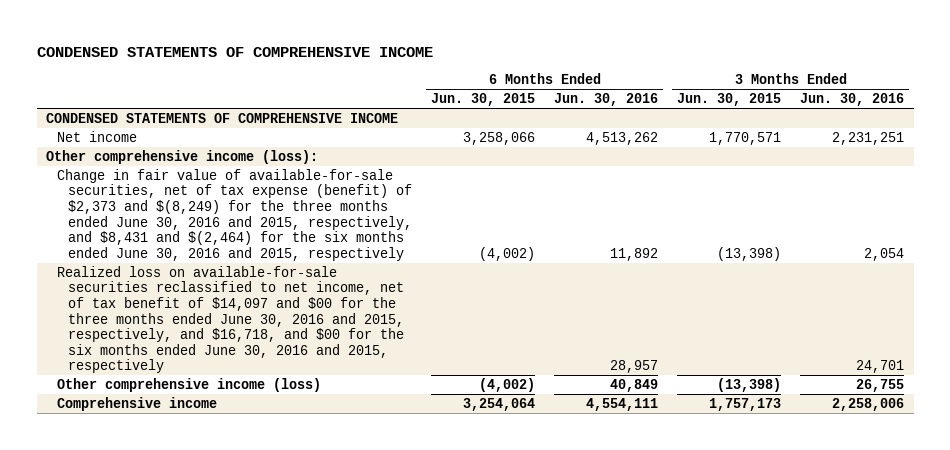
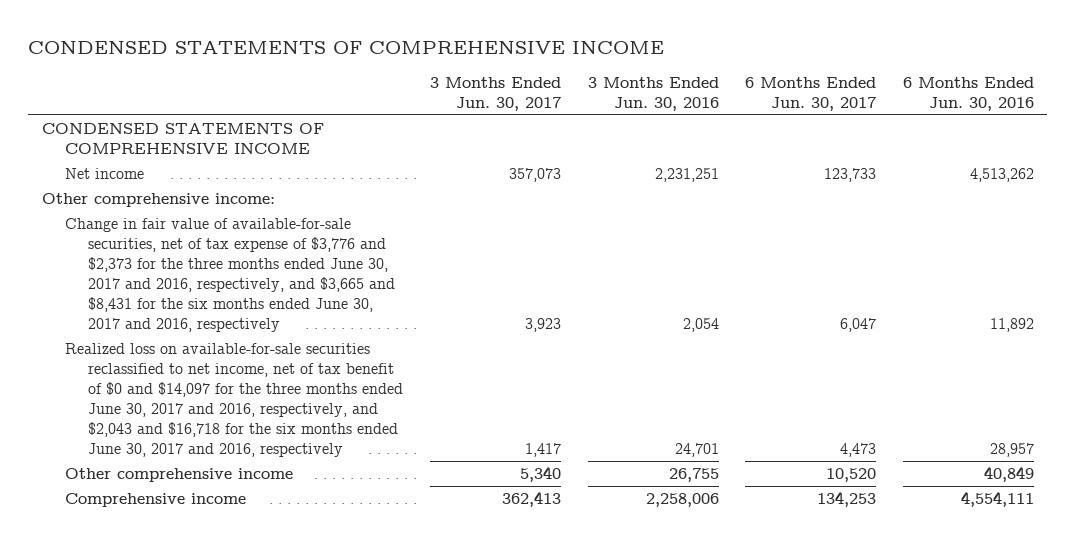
[431,93,536,107] Jun. 30, 2015 -> none
[677,93,782,107] Jun. 30, 2015 -> none
none -> [429,77,561,111] 3 Months Ended Jun. 30, 2017
none -> [745,77,877,111] 6 Months Ended Jun. 30, 2017
[46,149,319,164] Other comprehensive income (loss): -> [41,193,275,208] Other comprehensive income:
[57,168,413,261] Change in fair value of available-for-sale securities, net of tax expense (benefit) of $2,373 and $(8,249) for the three months ended June 30, 2016 and 2015, respectively, and $8,431 and $(2,464) for the six months ended June 30, 2016 and 2015, respectively -> [65,218,396,332] Change in fair value of available-for-sale securities, net of tax expense of $3,776 and $2,373 for the three months ended June 30, 2017 and 2016, respectively, and $3,665 and $8,431 for the six months ended June 30, 2017 and 2016, respectively
[57,265,405,374] Realized loss on available-for-sale securities reclassified to net income, net of tax benefit of $14,097 and $00 for the three months ended June 30, 2016 and 2015, respectively, and $16,718, and $00 for the six months ended June 30, 2016 and 2015, respectively -> [65,343,404,457] Realized loss on available-for-sale securities reclassified to net income, net of tax benefit of $0 and $14,097 for the three months ended June 30, 2017 and 2016, respectively, and $2,043 and $16,718 for the six months ended June 30, 2017 and 2016, respectively
[57,377,322,392] Other comprehensive income (loss) -> [65,468,294,483] Other comprehensive income

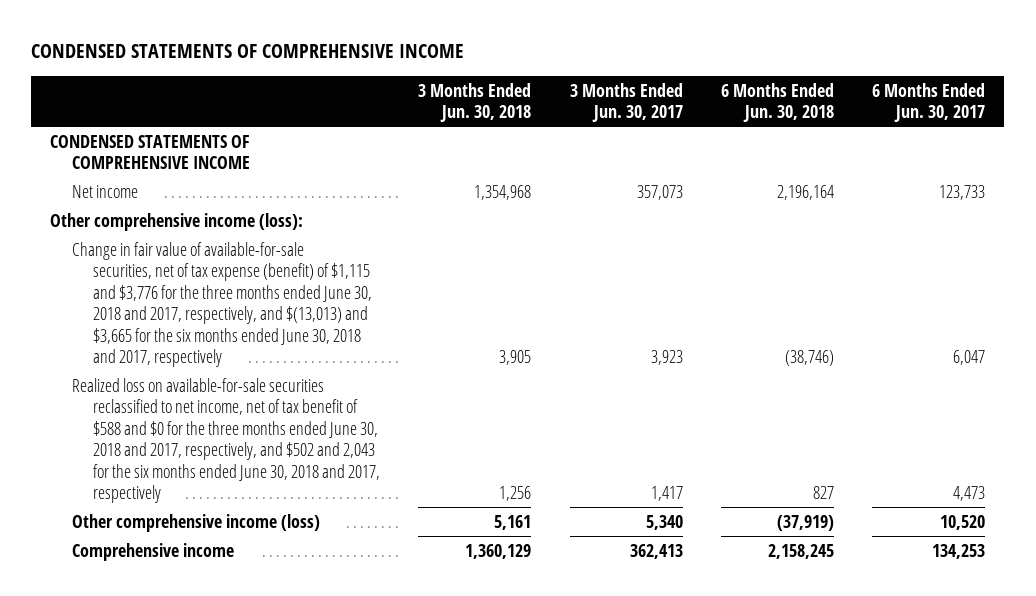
[587,77,719,111] 3 Months Ended Jun. 30, 2016 -> none
[903,77,1035,111] 6 Months Ended Jun. 30, 2016 -> none
none -> [418,82,532,123] 3 Months Ended Jun. 30, 2018
none -> [720,82,834,123] 6 Months Ended Jun. 30, 2018
[41,193,275,208] Other comprehensive income: -> [50,212,304,231] Other comprehensive income (loss):
[65,218,396,332] Change in fair value of available-for-sale securities, net of tax expense of $3,776 and $2,373 for the three months ended June 30, 2017 and 2016, respectively, and $3,665 and $8,431 for the six months ended June 30, 2017 and 2016, respectively -> [71,241,372,368] Change in fair value of available-for-sale securities, net of tax expense (benefit) of $1,115 and $3,776 for the three months ended June 30, 2018 and 2017, respectively, and $(13,013) and $3,665 for the six months ended June 30, 2018 and 2017, respectively
[65,343,404,457] Realized loss on available-for-sale securities reclassified to net income, net of tax benefit of $0 and $14,097 for the three months ended June 30, 2017 and 2016, respectively, and $2,043 and $16,718 for the six months ended June 30, 2017 and 2016, respectively -> [71,377,380,504] Realized loss on available-for-sale securities reclassified to net income, net of tax benefit of $588 and $0 for the three months ended June 30, 2018 and 2017, respectively, and $502 and 2,043 for the six months ended June 30, 2018 and 2017, respectively
[65,468,294,483] Other comprehensive income -> [71,513,320,532] Other comprehensive income (loss)

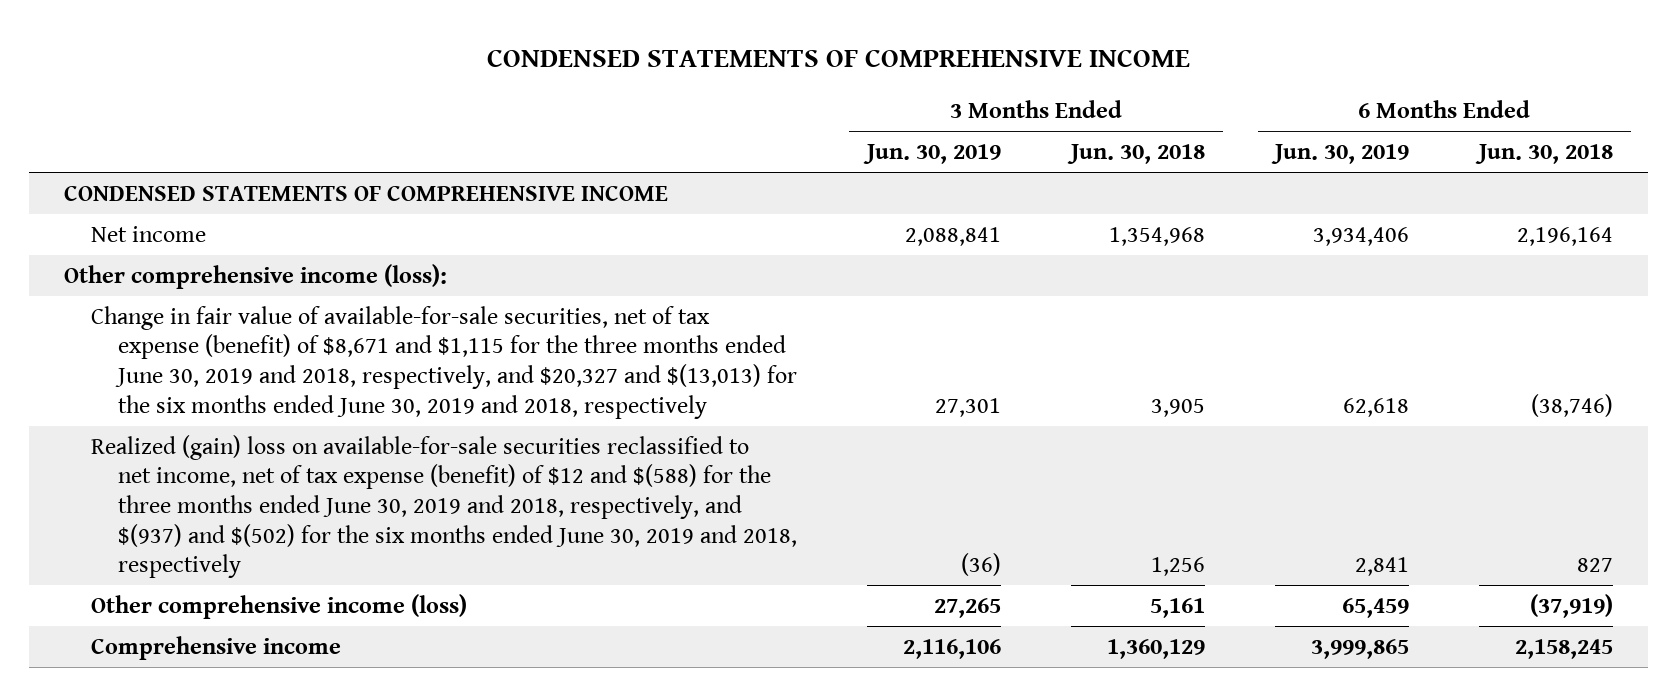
[569,82,683,123] 3 Months Ended Jun. 30, 2017 -> none
[872,82,986,123] 6 Months Ended Jun. 30, 2017 -> none
none -> [862,144,1001,165] Jun. 30, 2019
none -> [1271,144,1410,165] Jun. 30, 2019
[71,241,372,368] Change in fair value of available-for-sale securities, net of tax expense (benefit) of $1,115 and $3,776 for the three months ended June 30, 2018 and 2017, respectively, and $(13,013) and $3,665 for the six months ended June 30, 2018 and 2017, respectively -> [91,305,797,419] Change in fair value of available-for-sale securities, net of tax expense (benefit) of $8,671 and $1,115 for the three months ended June 30, 2019 and 2018, respectively, and $20,327 and $(13,013) for the six months ended June 30, 2019 and 2018, respectively
[71,377,380,504] Realized loss on available-for-sale securities reclassified to net income, net of tax benefit of $588 and $0 for the three months ended June 30, 2018 and 2017, respectively, and $502 and 2,043 for the six months ended June 30, 2018 and 2017, respectively -> [91,434,797,579] Realized (gain) loss on available-for-sale securities reclassified to net income, net of tax expense (benefit) of $12 and $(588) for the three months ended June 30, 2019 and 2018, respectively, and $(937) and $(502) for the six months ended June 30, 2019 and 2018, respectively

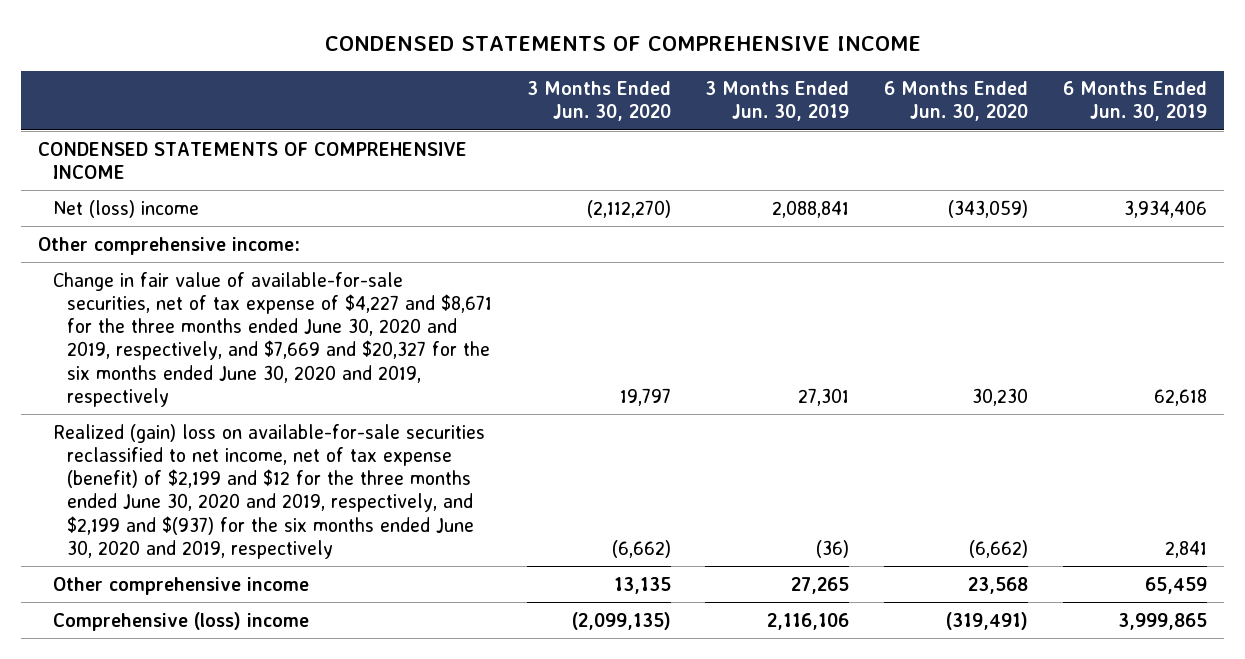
[1067,144,1206,165] Jun. 30, 2018 -> none
[1475,144,1614,165] Jun. 30, 2018 -> none
none -> [526,81,671,122] 3 Months Ended Jun. 30, 2020
none -> [884,81,1029,122] 6 Months Ended Jun. 30, 2020
[91,225,207,242] Net income -> [52,199,199,218] Net (loss) income
[64,263,448,289] Other comprehensive income (loss): -> [38,236,301,255] Other comprehensive income:
[91,305,797,419] Change in fair value of available-for-sale securities, net of tax expense (benefit) of $8,671 and $1,115 for the three months ended June 30, 2019 and 2018, respectively, and $20,327 and $(13,013) for the six months ended June 30, 2019 and 2018, respectively -> [52,271,493,407] Change in fair value of available-for-sale securities, net of tax expense of $4,227 and $8,671 for the three months ended June 30, 2020 and 2019, respectively, and $7,669 and $20,327 for the six months ended June 30, 2020 and 2019, respectively
[91,434,797,579] Realized (gain) loss on available-for-sale securities reclassified to net income, net of tax expense (benefit) of $12 and $(588) for the three months ended June 30, 2019 and 2018, respectively, and $(937) and $(502) for the six months ended June 30, 2019 and 2018, respectively -> [52,423,485,559] Realized (gain) loss on available-for-sale securities reclassified to net income, net of tax expense (benefit) of $2,199 and $12 for the three months ended June 30, 2020 and 2019, respectively, and $2,199 and $(937) for the six months ended June 30, 2020 and 2019, respectively
[91,593,468,619] Other comprehensive income (loss) -> [52,576,309,595] Other comprehensive income
[91,635,342,660] Comprehensive income -> [52,611,309,631] Comprehensive (loss) income

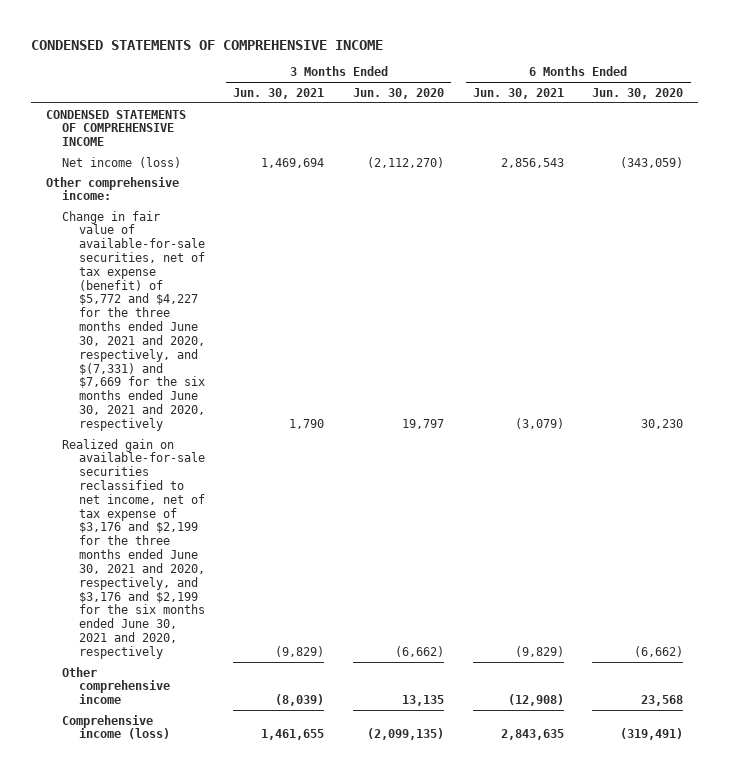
[705,81,850,122] 3 Months Ended Jun. 30, 2019 -> none
[1062,81,1207,122] 6 Months Ended Jun. 30, 2019 -> none
none -> [233,87,325,99] Jun. 30, 2021
none -> [472,87,564,99] Jun. 30, 2021
[52,199,199,218] Net (loss) income -> [62,156,182,168] Net income (loss)
[52,271,493,407] Change in fair value of available-for-sale securities, net of tax expense of $4,227 and $8,671 for the three months ended June 30, 2020 and 2019, respectively, and $7,669 and $20,327 for the six months ended June 30, 2020 and 2019, respectively -> [62,210,205,431] Change in fair value of available-for-sale securities, net of tax expense (benefit) of $5,772 and $4,227 for the three months ended June 30, 2021 and 2020, respectively, and $(7,331) and $7,669 for the six months ended June 30, 2021 and 2020, respectively
[52,423,485,559] Realized (gain) loss on available-for-sale securities reclassified to net income, net of tax expense (benefit) of $2,199 and $12 for the three months ended June 30, 2020 and 2019, respectively, and $2,199 and $(937) for the six months ended June 30, 2020 and 2019, respectively -> [62,438,205,659] Realized gain on available-for-sale securities reclassified to net income, net of tax expense of $3,176 and $2,199 for the three months ended June 30, 2021 and 2020, respectively, and $3,176 and $2,199 for the six months ended June 30, 2021 and 2020, respectively
[52,611,309,631] Comprehensive (loss) income -> [62,714,170,740] Comprehensive income (loss)

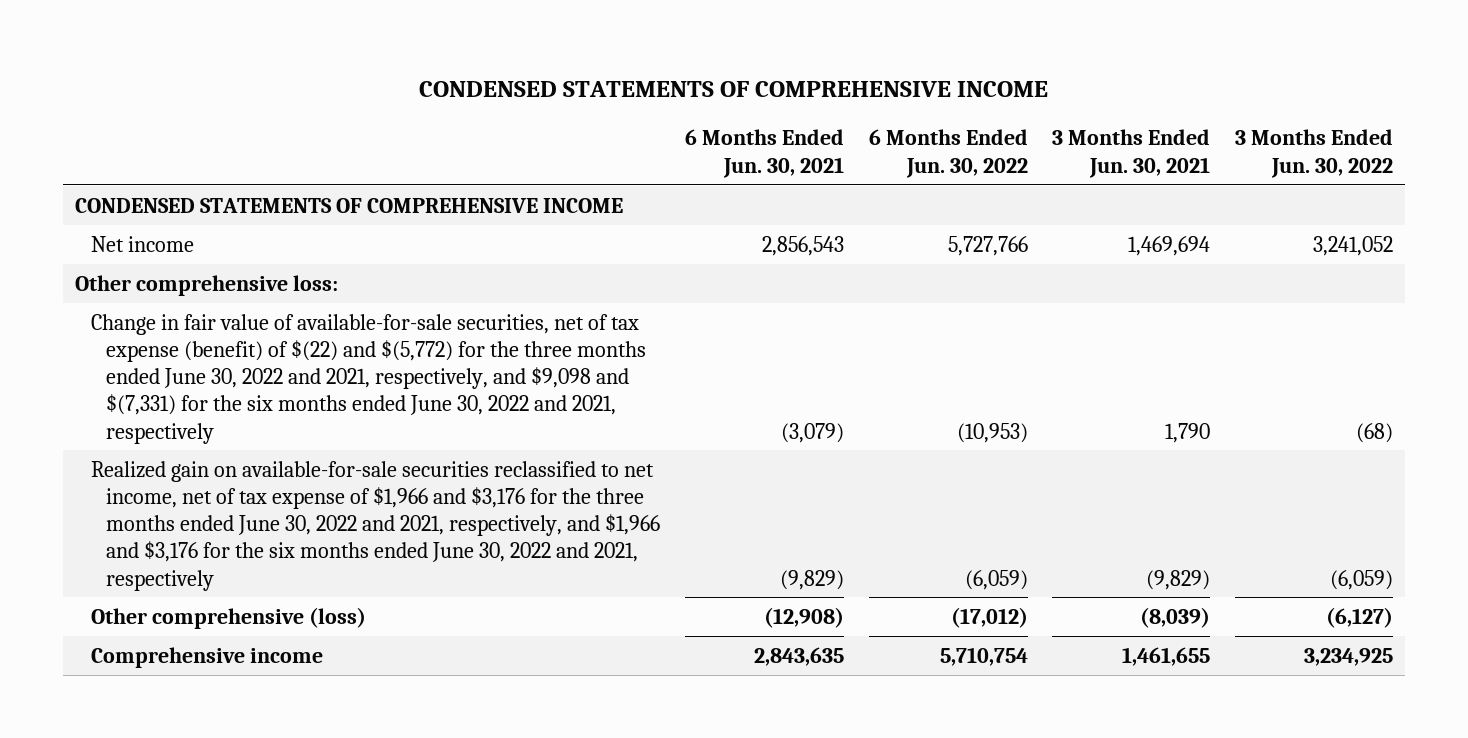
[353,87,445,99] Jun. 30, 2020 -> none
[592,87,684,99] Jun. 30, 2020 -> none
none -> [868,129,1028,178] 6 Months Ended Jun. 30, 2022
none -> [1234,129,1393,178] 3 Months Ended Jun. 30, 2022
[62,156,182,168] Net income (loss) -> [90,235,194,252] Net income
[45,176,179,201] Other comprehensive income: -> [75,274,339,296] Other comprehensive loss:
[62,210,205,431] Change in fair value of available-for-sale securities, net of tax expense (benefit) of $5,772 and $4,227 for the three months ended June 30, 2021 and 2020, respectively, and $(7,331) and $7,669 for the six months ended June 30, 2021 and 2020, respectively -> [90,313,647,444] Change in fair value of available-for-sale securities, net of tax expense (benefit) of $(22) and $(5,772) for the three months ended June 30, 2022 and 2021, respectively, and $9,098 and $(7,331) for the six months ended June 30, 2022 and 2021, respectively
[62,438,205,659] Realized gain on available-for-sale securities reclassified to net income, net of tax expense of $3,176 and $2,199 for the three months ended June 30, 2021 and 2020, respectively, and $3,176 and $2,199 for the six months ended June 30, 2021 and 2020, respectively -> [90,460,661,591] Realized gain on available-for-sale securities reclassified to net income, net of tax expense of $1,966 and $3,176 for the three months ended June 30, 2022 and 2021, respectively, and $1,966 and $3,176 for the six months ended June 30, 2022 and 2021, respectively
[62,666,170,705] Other comprehensive income -> [90,606,366,629] Other comprehensive (loss)
[62,714,170,740] Comprehensive income (loss) -> [90,646,323,668] Comprehensive income

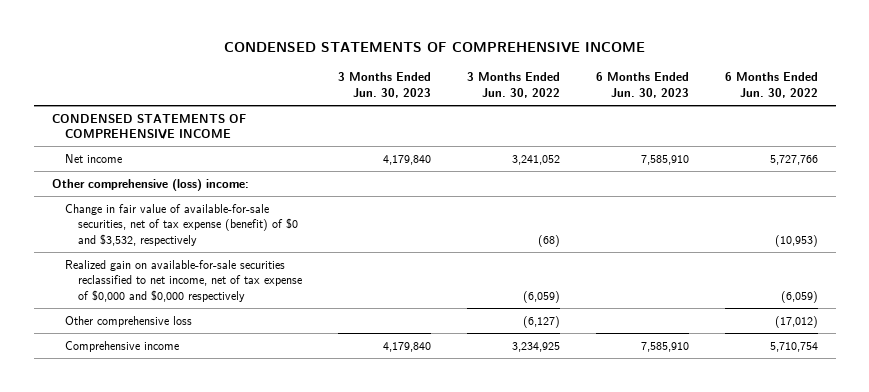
[685,129,845,178] 6 Months Ended Jun. 30, 2021 -> none
[1052,129,1211,178] 3 Months Ended Jun. 30, 2021 -> none
none -> [337,72,431,98] 3 Months Ended Jun. 30, 2023
none -> [595,72,689,98] 6 Months Ended Jun. 30, 2023
[75,274,339,296] Other comprehensive loss: -> [51,178,249,191] Other comprehensive (loss) income:
[90,313,647,444] Change in fair value of available-for-sale securities, net of tax expense (benefit) of $(22) and $(5,772) for the three months ended June 30, 2022 and 2021, respectively, and $9,098 and $(7,331) for the six months ended June 30, 2022 and 2021, respectively -> [64,203,299,246] Change in fair value of available-for-sale securities, net of tax expense (benefit) of $0 and $3,532, respectively
[90,460,661,591] Realized gain on available-for-sale securities reclassified to net income, net of tax expense of $1,966 and $3,176 for the three months ended June 30, 2022 and 2021, respectively, and $1,966 and $3,176 for the six months ended June 30, 2022 and 2021, respectively -> [64,259,303,302] Realized gain on available-for-sale securities reclassified to net income, net of tax expense of $0,000 and $0,000 respectively
[90,606,366,629] Other comprehensive (loss) -> [64,315,192,327] Other comprehensive loss

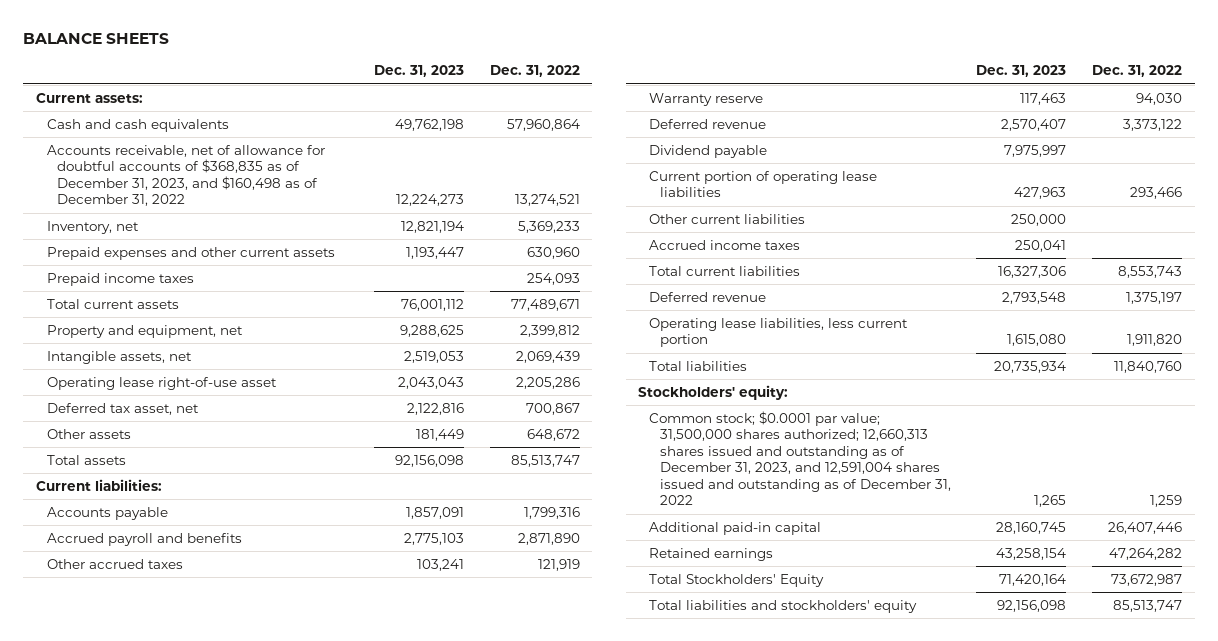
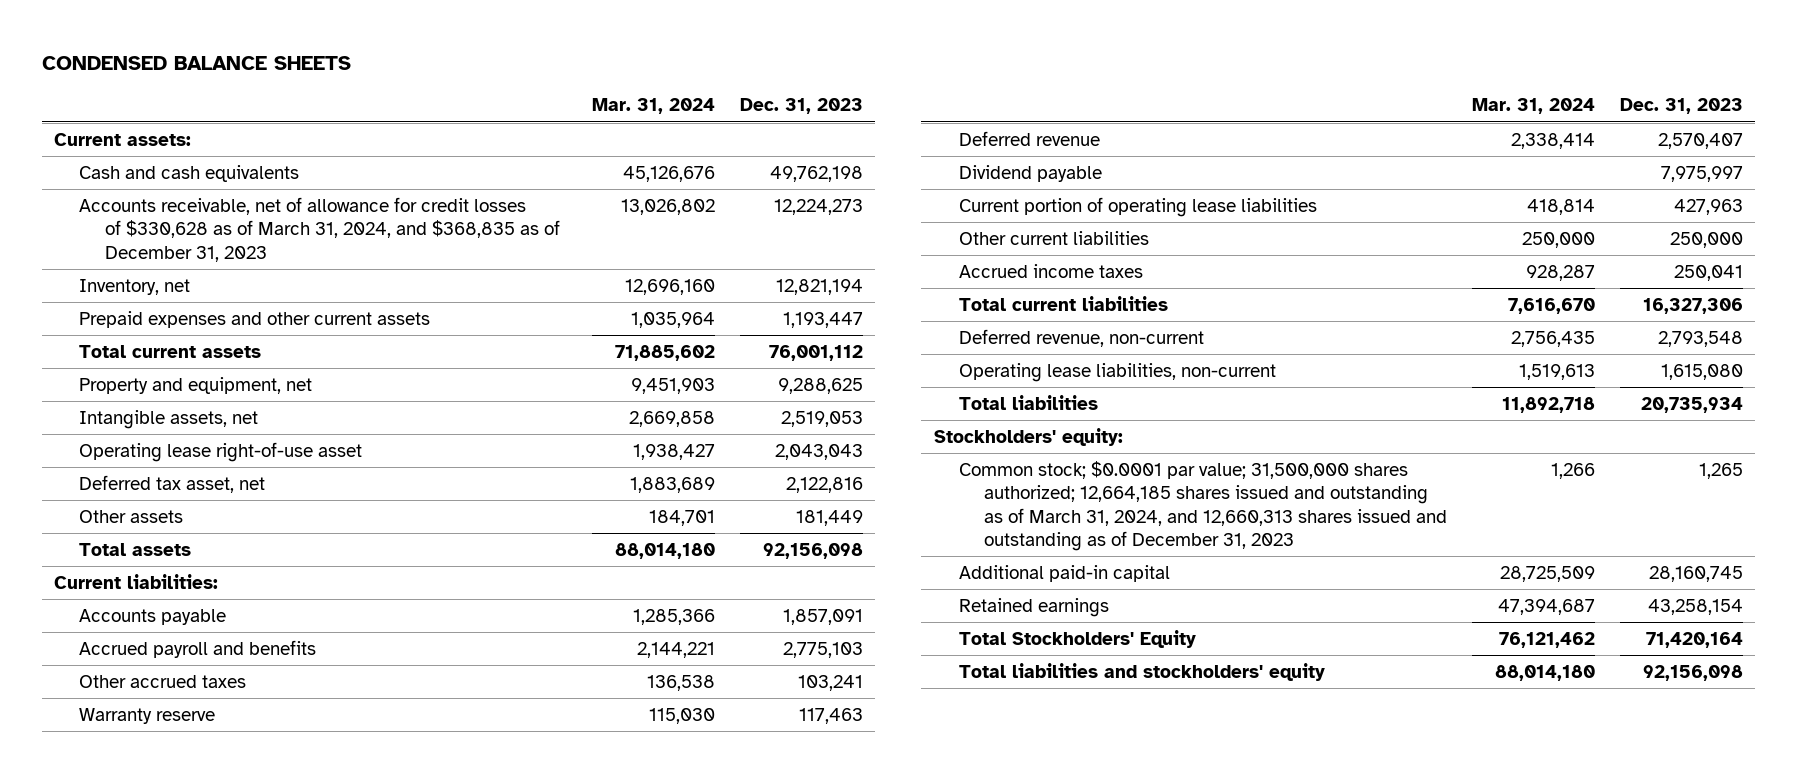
[23,33,170,45] BALANCE SHEETS -> [41,56,351,71] CONDENSED BALANCE SHEETS
[489,65,580,78] Dec. 31, 2022 -> none
none -> [592,98,716,115] Mar. 31, 2024
[46,144,325,207] Accounts receivable, net of allowance for doubtful accounts of $368,835 as of December 31, 2023, and $160,498 as of December 31, 2022 -> [79,196,560,262] Accounts receivable, net of allowance for credit losses of $330,628 as of March 31, 2024, and $368,835 as of December 31, 2023
[46,272,194,286] Prepaid income taxes -> none
[649,291,767,302] Deferred revenue -> [959,328,1205,347] Deferred revenue, non-current
[649,317,909,348] Operating lease liabilities, less current portion -> [959,362,1277,382] Operating lease liabilities, non-current
[649,410,951,506] Common stock; $0.0001 par value; 31,500,000 shares authorized; 12,660,313 shares issued and outstanding as of December 31, 2023, and 12,591,004 shares issued and outstanding as of December 31, 2022 -> [959,460,1448,551] Common stock; $0.0001 par value; 31,500,000 shares authorized; 12,664,185 shares issued and outstanding as of March 31, 2024, and 12,660,313 shares issued and outstanding as of December 31, 2023

